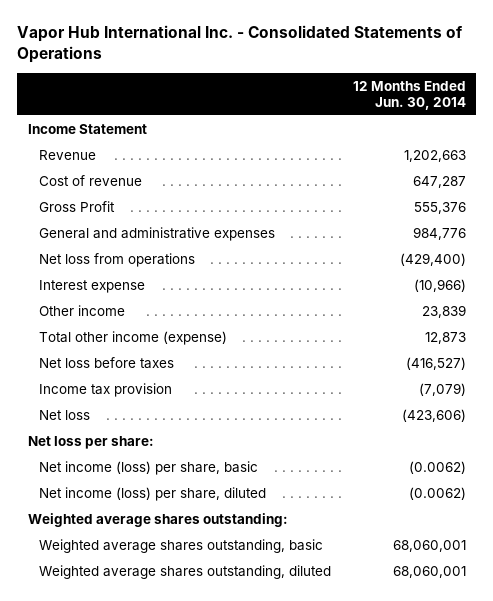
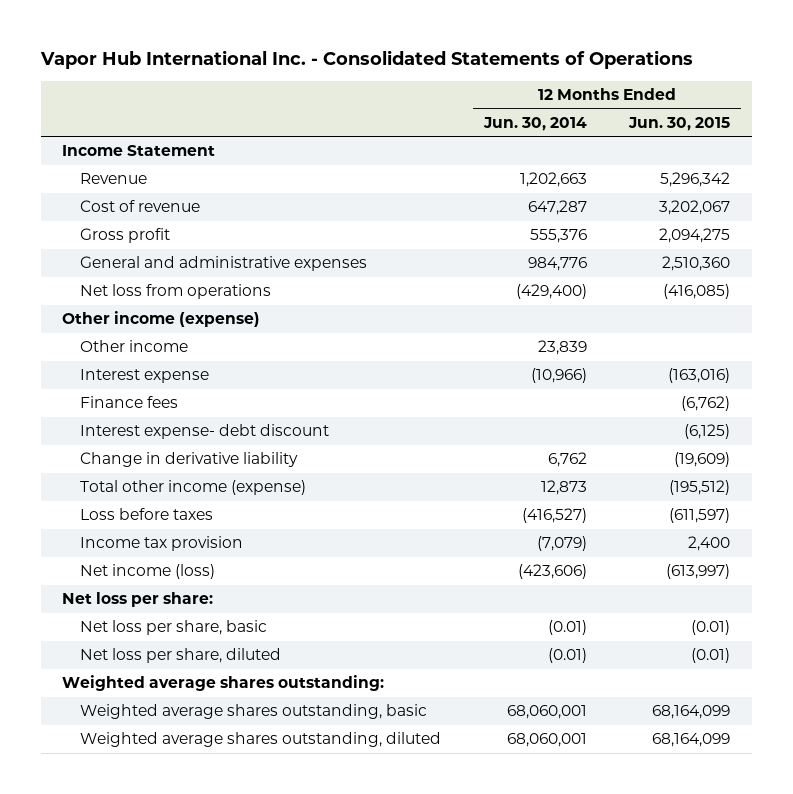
none -> [628,116,731,131] Jun. 30, 2015
[39,200,116,212] Gross Profit -> [80,228,171,244] Gross profit
none -> [62,311,261,328] Other income (expense)
[39,279,146,293] Interest expense -> [80,369,210,384] Interest expense
none -> [80,396,179,409] Finance fees
none -> [80,424,330,440] Interest expense- debt discount
none -> [80,452,299,468] Change in derivative liability
[39,356,175,369] Net loss before taxes -> [80,508,214,521] Loss before taxes
[39,409,91,420] Net loss -> [80,564,216,580] Net income (loss)
[39,460,259,475] Net income (loss) per share, basic -> [80,620,268,636] Net loss per share, basic
[408,460,466,474] (0.0062) -> [547,620,587,636] (0.01)
[39,486,267,501] Net income (loss) per share, diluted -> [80,648,282,664] Net loss per share, diluted
[408,486,466,500] (0.0062) -> [547,648,587,664] (0.01)

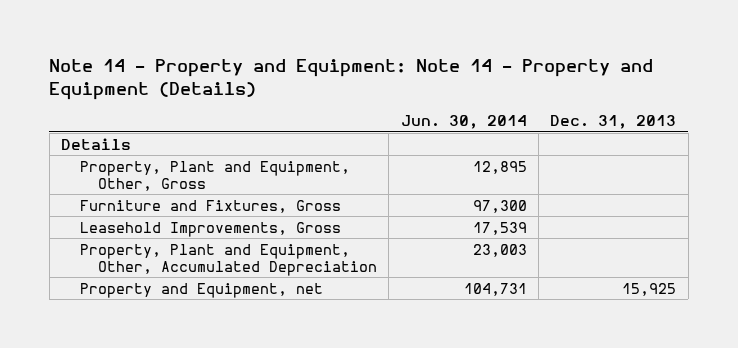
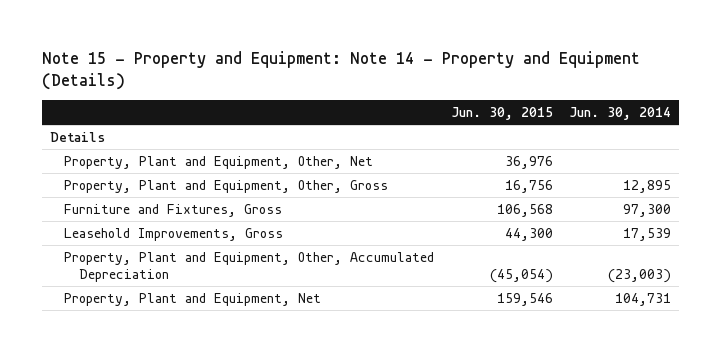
[49,59,654,100] Note 14 - Property and Equipment: Note 14 - Property and Equipment (Details) -> [41,51,640,91] Note 15 - Property and Equipment: Note 14 - Property and Equipment (Details)
[550,114,677,129] Dec. 31, 2013 -> none
none -> [450,107,553,121] Jun. 30, 2015
none -> [64,155,374,169] Property, Plant and Equipment, Other, Net
[472,243,527,257] 23,003 -> [607,269,671,284] (23,003)
[79,282,323,298] Property and Equipment, net -> [64,292,322,306] Property, Plant and Equipment, Net

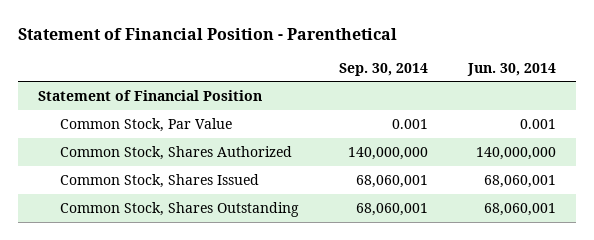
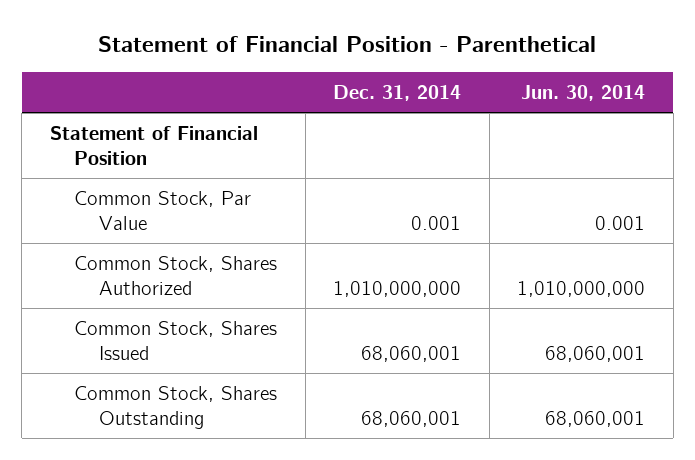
[338,62,428,76] Sep. 30, 2014 -> none
none -> [333,85,462,102] Dec. 31, 2014
[475,146,556,160] 140,000,000 -> [517,280,646,297] 1,010,000,000

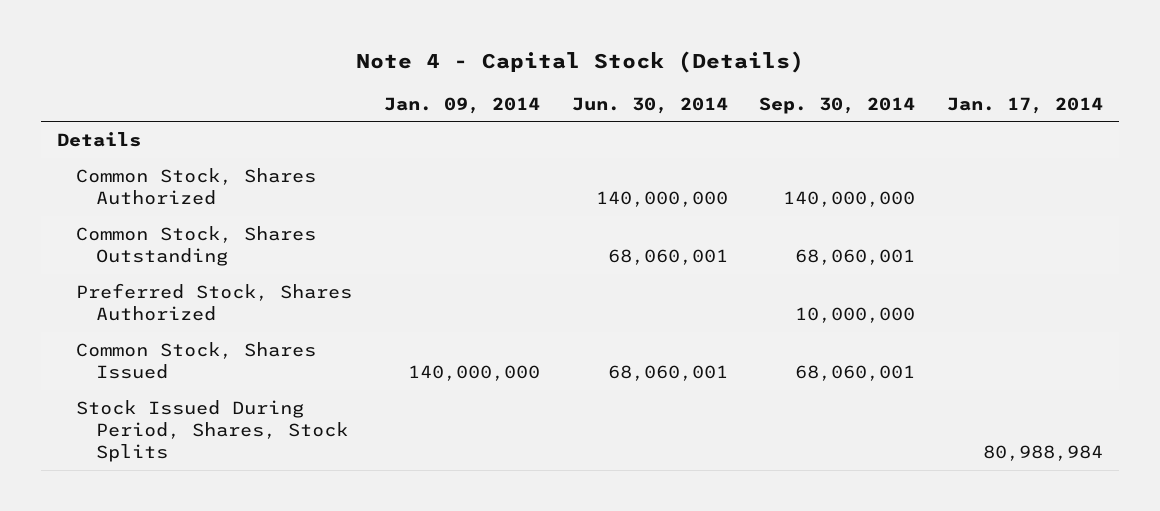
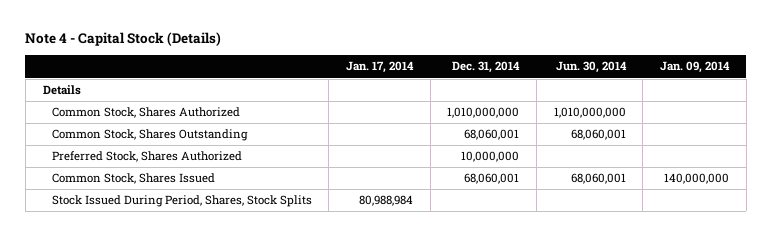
[759,96,916,114] Sep. 30, 2014 -> none
none -> [452,61,521,74] Dec. 31, 2014
[595,191,728,208] 140,000,000 -> [553,107,626,119] 1,010,000,000

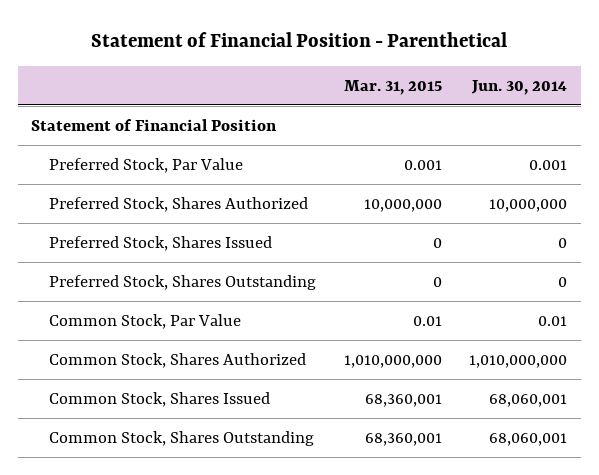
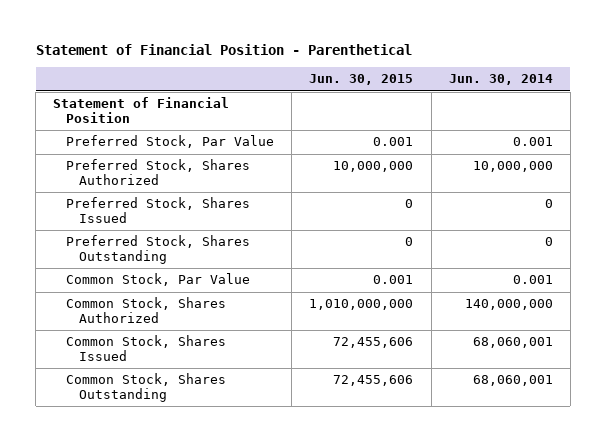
[343,80,442,96] Mar. 31, 2015 -> none
none -> [309,74,414,86] Jun. 30, 2015
[538,315,568,326] 0.01 -> [512,275,553,285] 0.001
[469,354,568,368] 1,010,000,000 -> [464,299,553,311] 140,000,000

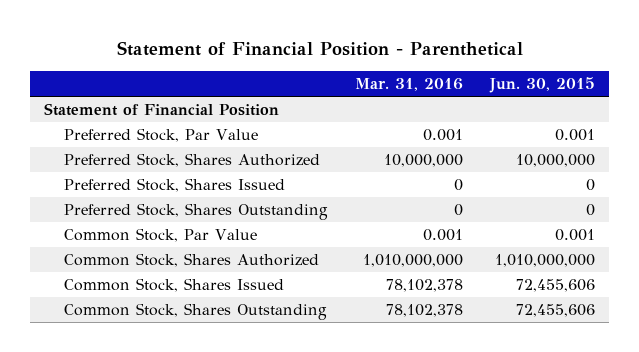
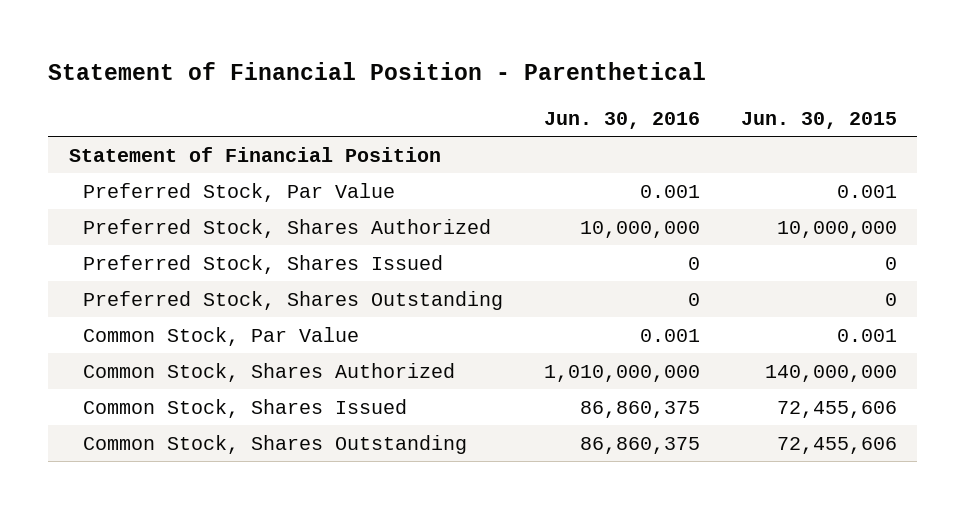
[354,78,463,92] Mar. 31, 2016 -> none
none -> [543,111,700,129] Jun. 30, 2016
[495,254,596,268] 1,010,000,000 -> [764,364,897,382] 140,000,000

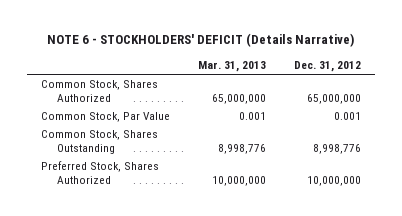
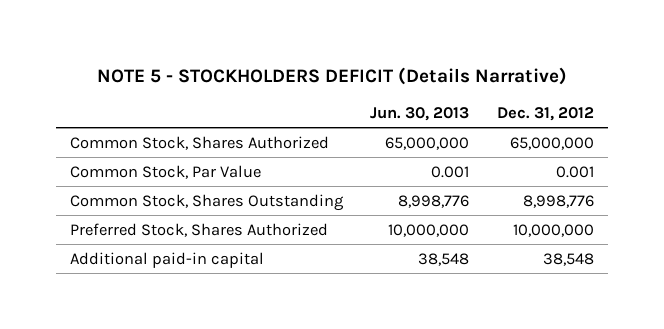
[46,33,354,48] NOTE 6 - STOCKHOLDERS' DEFICIT (Details Narrative) -> [96,66,567,85] NOTE 5 - STOCKHOLDERS DEFICIT (Details Narrative)
[197,60,266,72] Mar. 31, 2013 -> none
none -> [370,107,470,122] Jun. 30, 2013
none -> [69,251,264,268] Additional paid-in capital

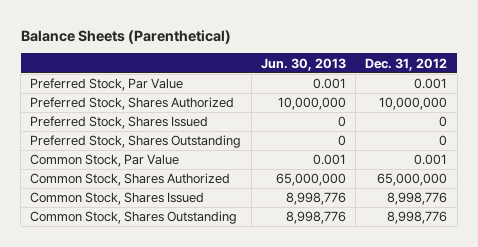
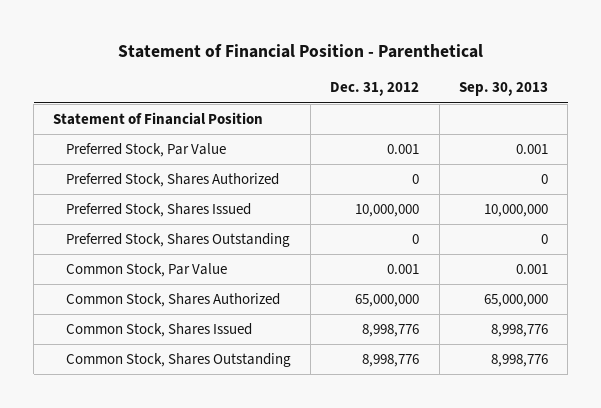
[20,29,231,44] Balance Sheets (Parenthetical) -> [117,44,483,59] Statement of Financial Position - Parenthetical
[260,57,346,71] Jun. 30, 2013 -> none
none -> [458,82,548,97] Sep. 30, 2013
none -> [53,112,264,126] Statement of Financial Position
[379,97,448,111] 10,000,000 -> [412,174,420,185] 0
[439,116,448,128] 0 -> [355,204,420,218] 10,000,000

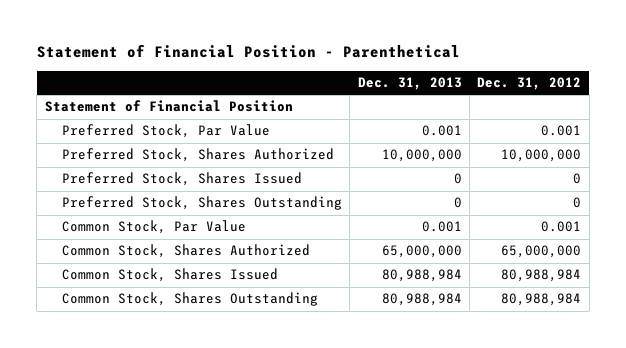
[458,82,548,97] Sep. 30, 2013 -> none
none -> [357,77,462,91] Dec. 31, 2013
[412,174,420,185] 0 -> [501,149,582,163] 10,000,000
[355,204,420,218] 10,000,000 -> [573,173,582,185] 0
[362,324,420,338] 8,998,776 -> [501,269,582,283] 80,988,984
[362,354,420,368] 8,998,776 -> [501,293,582,307] 80,988,984

